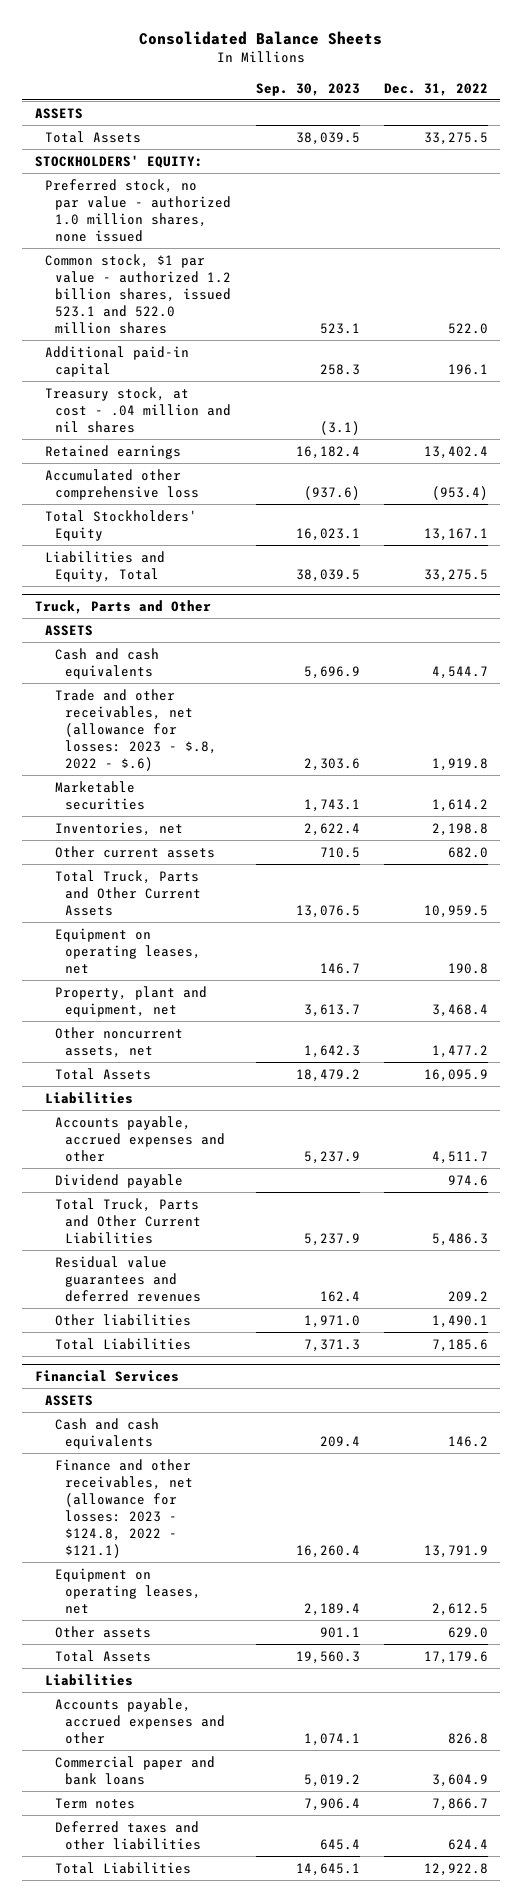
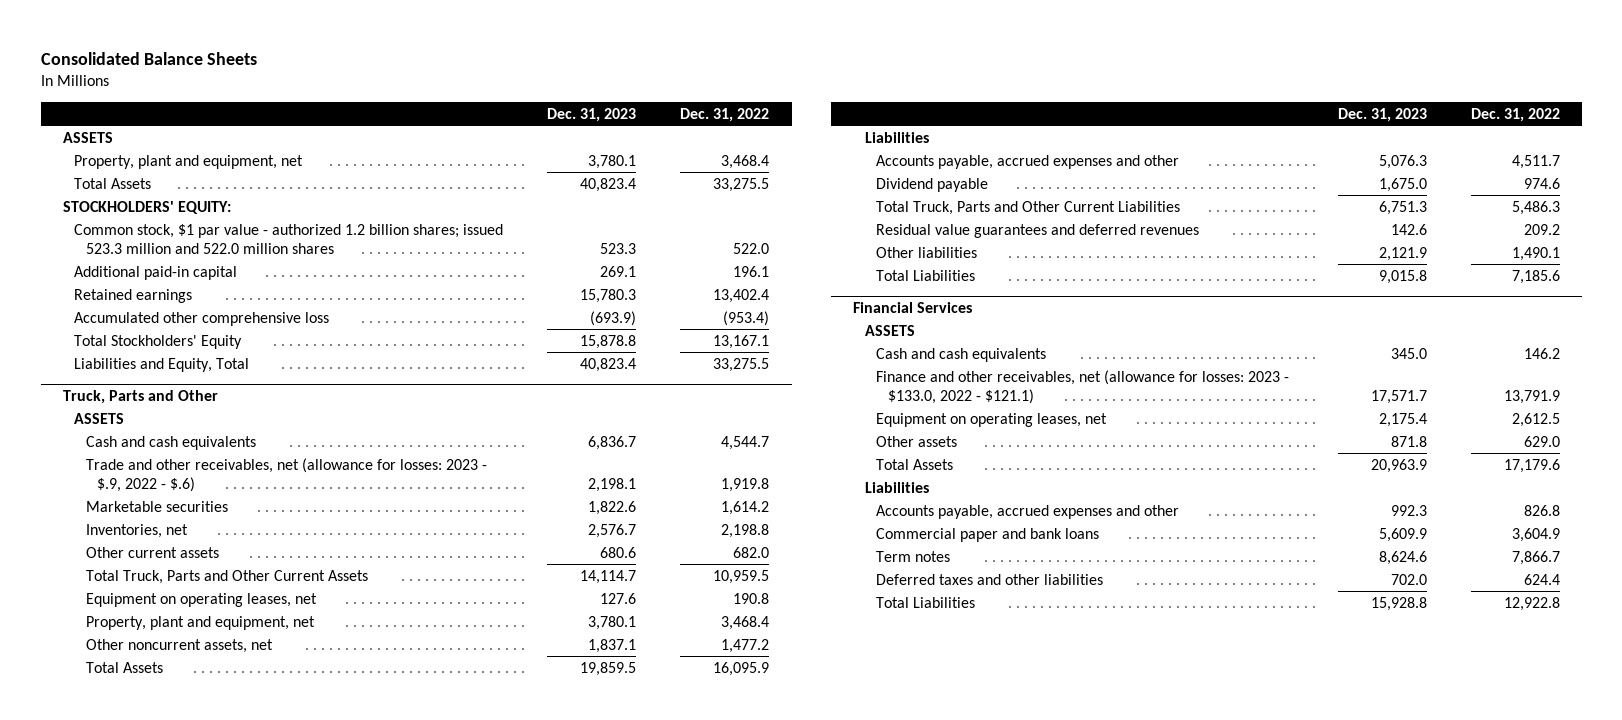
[255,82,360,96] Sep. 30, 2023 -> none
none -> [547,107,637,122] Dec. 31, 2023
none -> [74,154,304,169] Property, plant and equipment, net
[44,178,231,243] Preferred stock, no par value - authorized 1.0 million shares, none issued -> none
[44,253,231,335] Common stock, $1 par value - authorized 1.2 billion shares, issued 523.1 and 522.0 million shares -> [74,223,504,254] Common stock, $1 par value - authorized 1.2 billion shares; issued 523.3 million and 522.0 million shares
[44,386,231,433] Treasury stock, at cost - .04 million and nil shares -> none
[54,688,217,772] Trade and other receivables, net (allowance for losses: 2023 - $.8, 2022 - $.6) -> [85,457,487,492] Trade and other receivables, net (allowance for losses: 2023 - $.9, 2022 - $.6)
[54,1458,193,1559] Finance and other receivables, net (allowance for losses: 2023 - $124.8, 2022 - $121.1) -> [876,369,1290,404] Finance and other receivables, net (allowance for losses: 2023 - $133.0, 2022 - $121.1)

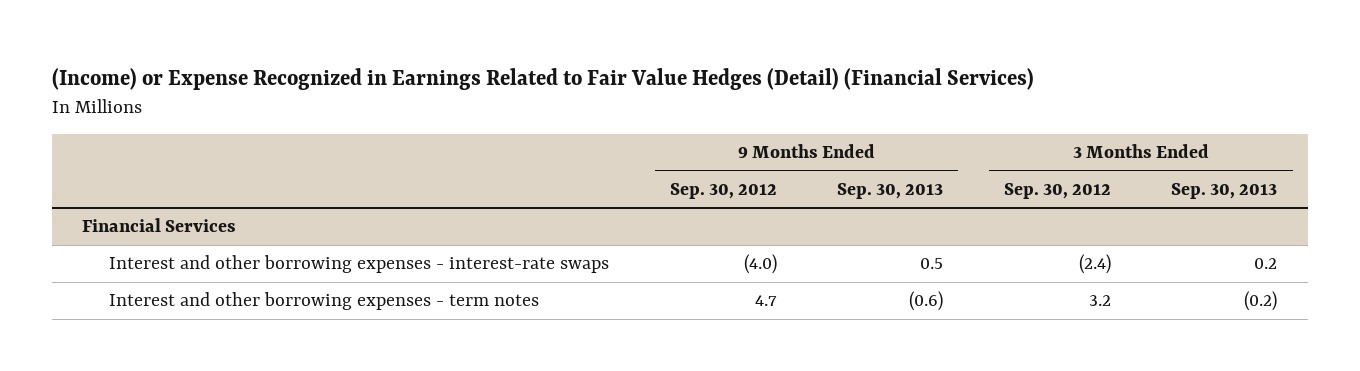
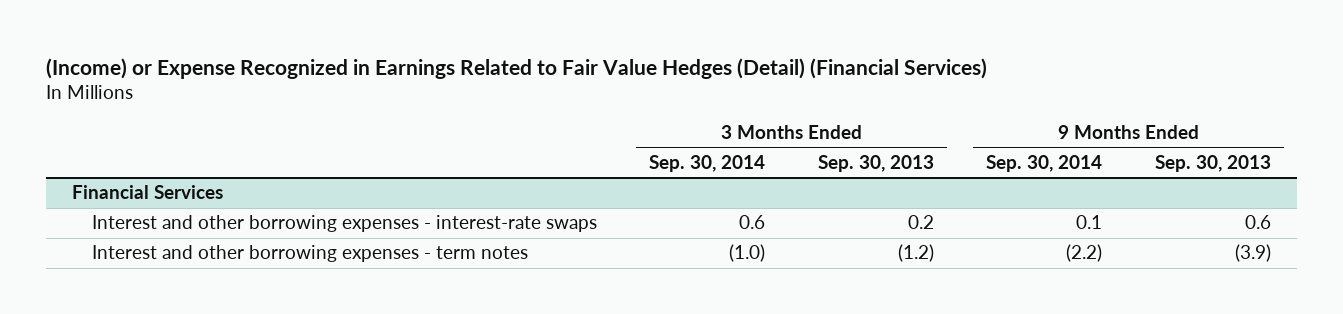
[669,182,777,199] Sep. 30, 2012 -> none
[1003,182,1111,199] Sep. 30, 2012 -> none
none -> [649,154,766,172] Sep. 30, 2014
none -> [986,154,1103,172] Sep. 30, 2014
[920,258,944,270] 0.5 -> [1244,215,1271,230] 0.6
[909,291,944,312] (0.6) -> [1234,244,1271,263] (3.9)
[1244,291,1278,312] (0.2) -> [897,244,934,263] (1.2)

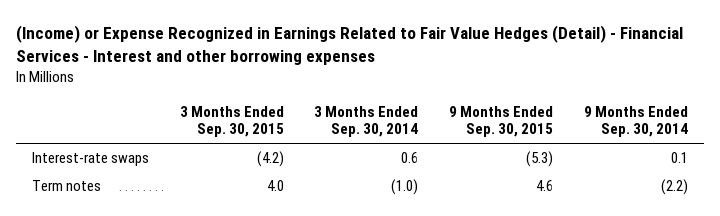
[46,57,988,79] (Income) or Expense Recognized in Earnings Related to Fair Value Hedges (Detail) (Financial Services) -> [16,25,684,66] (Income) or Expense Recognized in Earnings Related to Fair Value Hedges (Detail) - Financial Services - Interest and other borrowing expenses
[817,154,934,172] Sep. 30, 2013 -> none
[1154,154,1271,172] Sep. 30, 2013 -> none
none -> [179,105,284,138] 3 Months Ended Sep. 30, 2015
none -> [449,105,554,138] 9 Months Ended Sep. 30, 2015
[72,185,224,200] Financial Services -> none
[91,215,597,233] Interest and other borrowing expenses - interest-rate swaps -> [31,152,149,167] Interest-rate swaps
[91,245,528,263] Interest and other borrowing expenses - term notes -> [31,180,101,192] Term notes

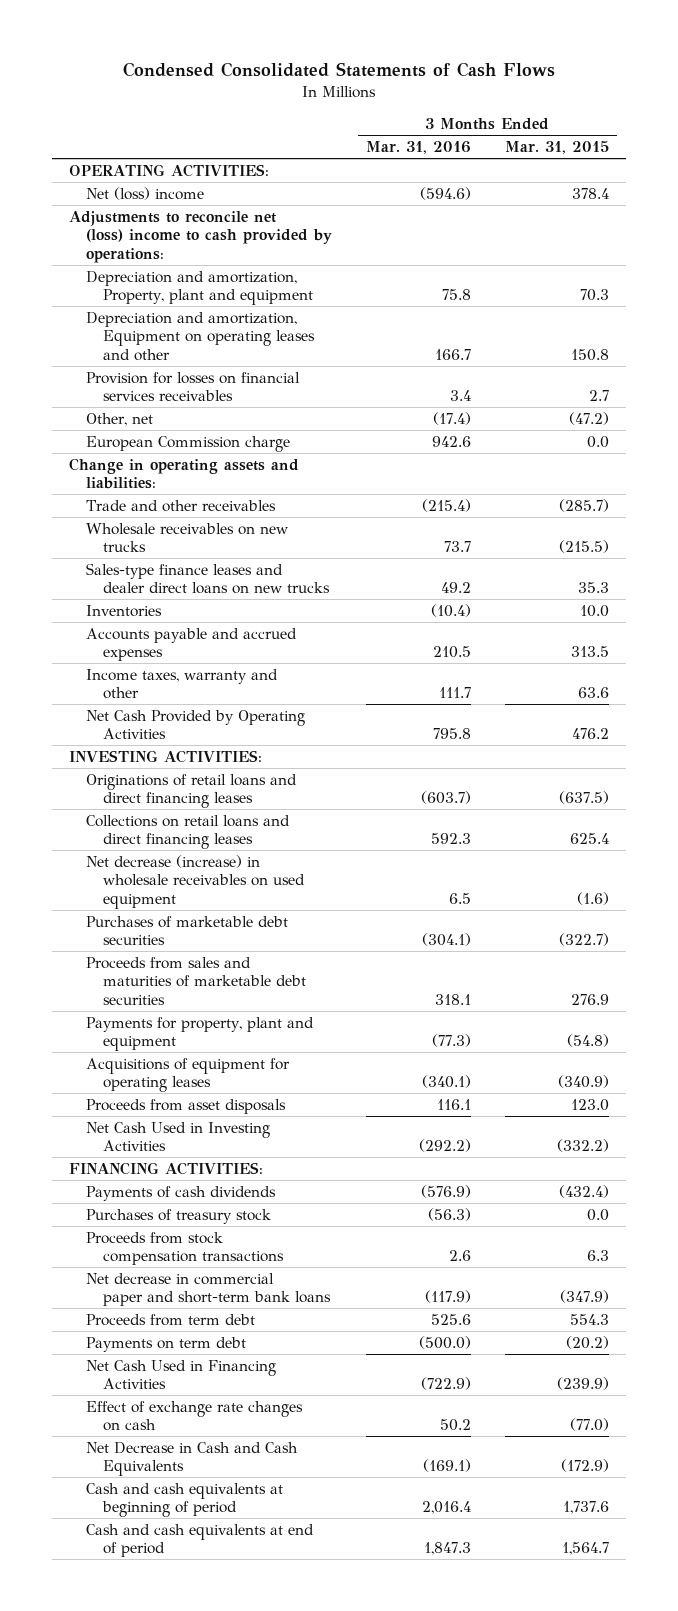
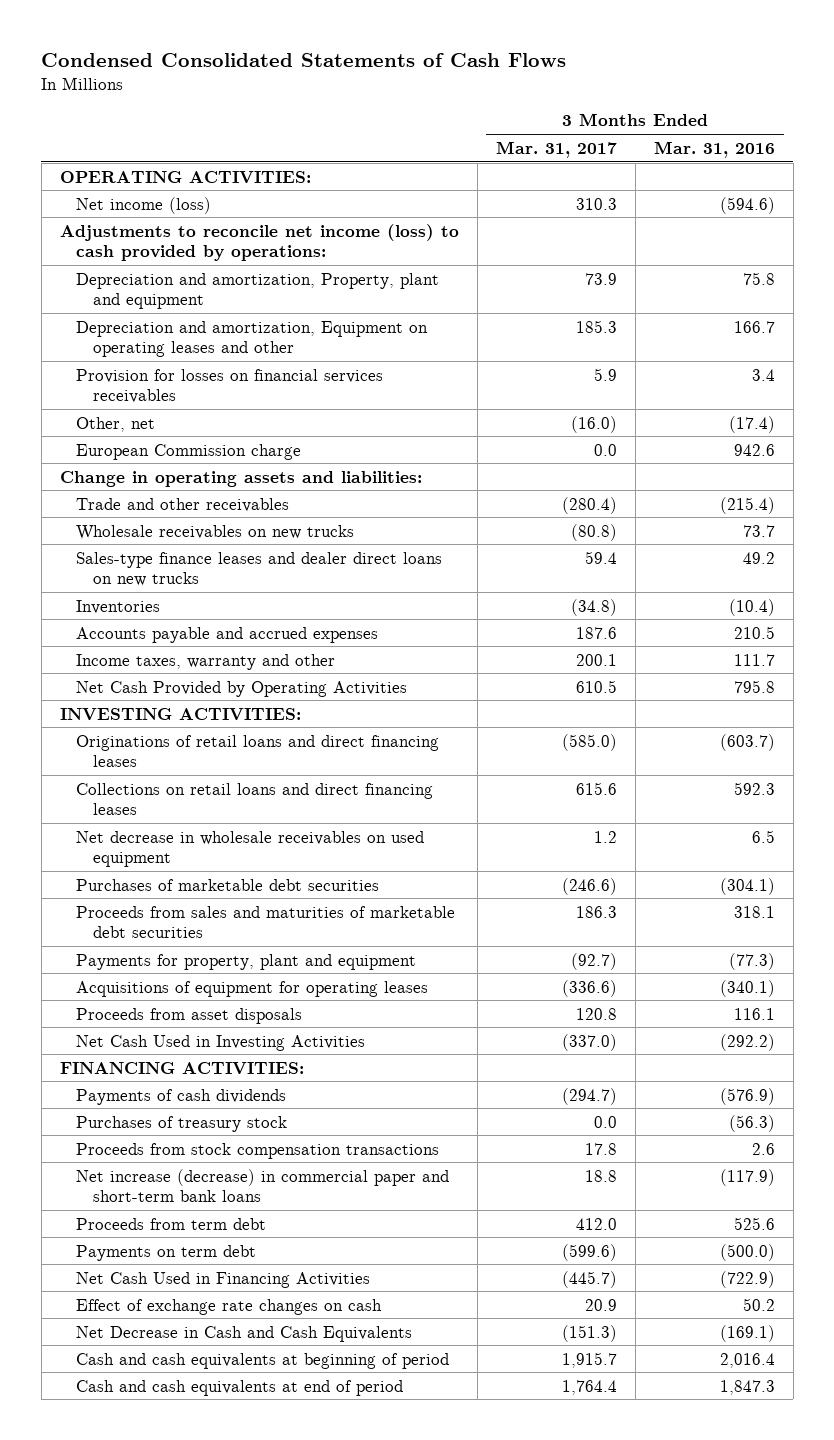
[504,141,609,155] Mar. 31, 2015 -> none
none -> [495,140,617,158] Mar. 31, 2017
[86,186,205,200] Net (loss) income -> [76,196,212,214] Net income (loss)
[69,210,333,263] Adjustments to reconcile net (loss) income to cash provided by operations: -> [59,223,459,261] Adjustments to reconcile net income (loss) to cash provided by operations:
[86,854,305,909] Net decrease (increase) in wholesale receivables on used equipment -> [76,830,425,867] Net decrease in wholesale receivables on used equipment
[86,1272,331,1307] Net decrease in commercial paper and short-term bank loans -> [76,1168,450,1202] Net increase (decrease) in commercial paper and short-term bank loans

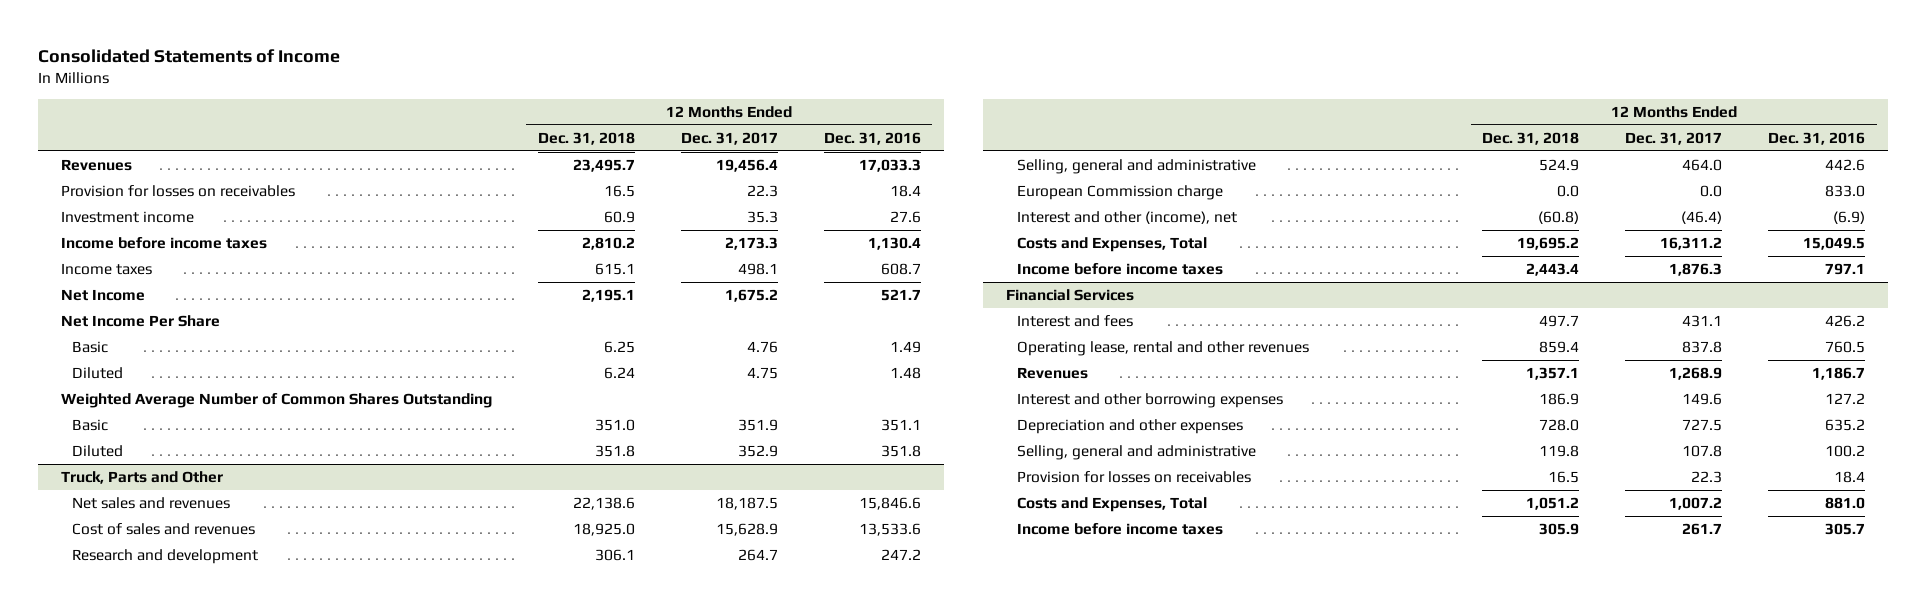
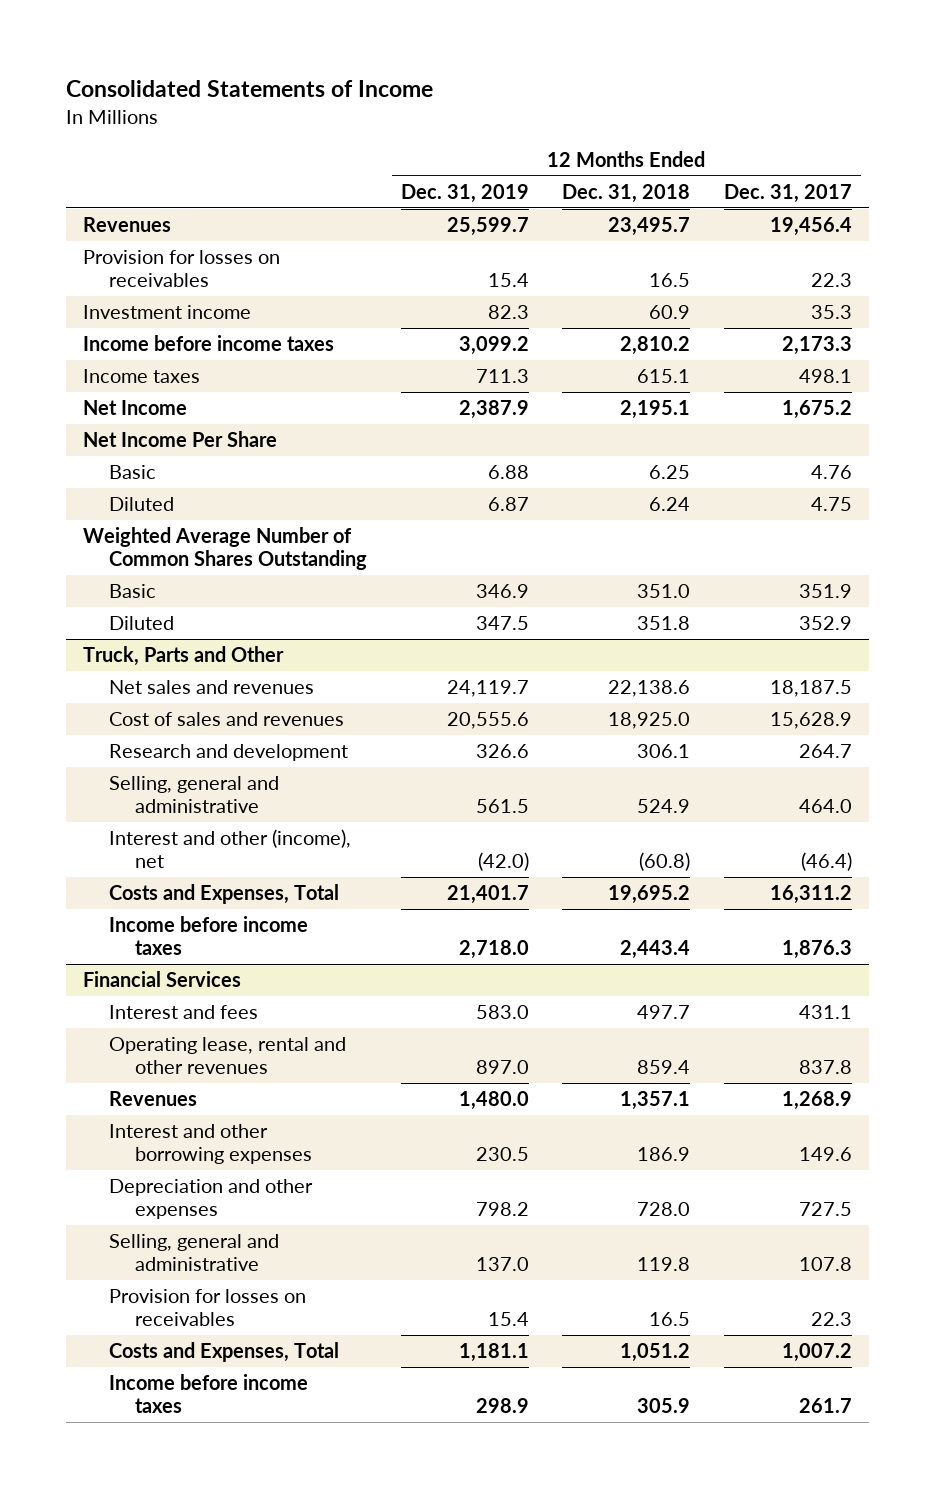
[823,131,921,145] Dec. 31, 2016 -> none
none -> [400,183,529,203] Dec. 31, 2019
[1016,184,1223,200] European Commission charge -> none

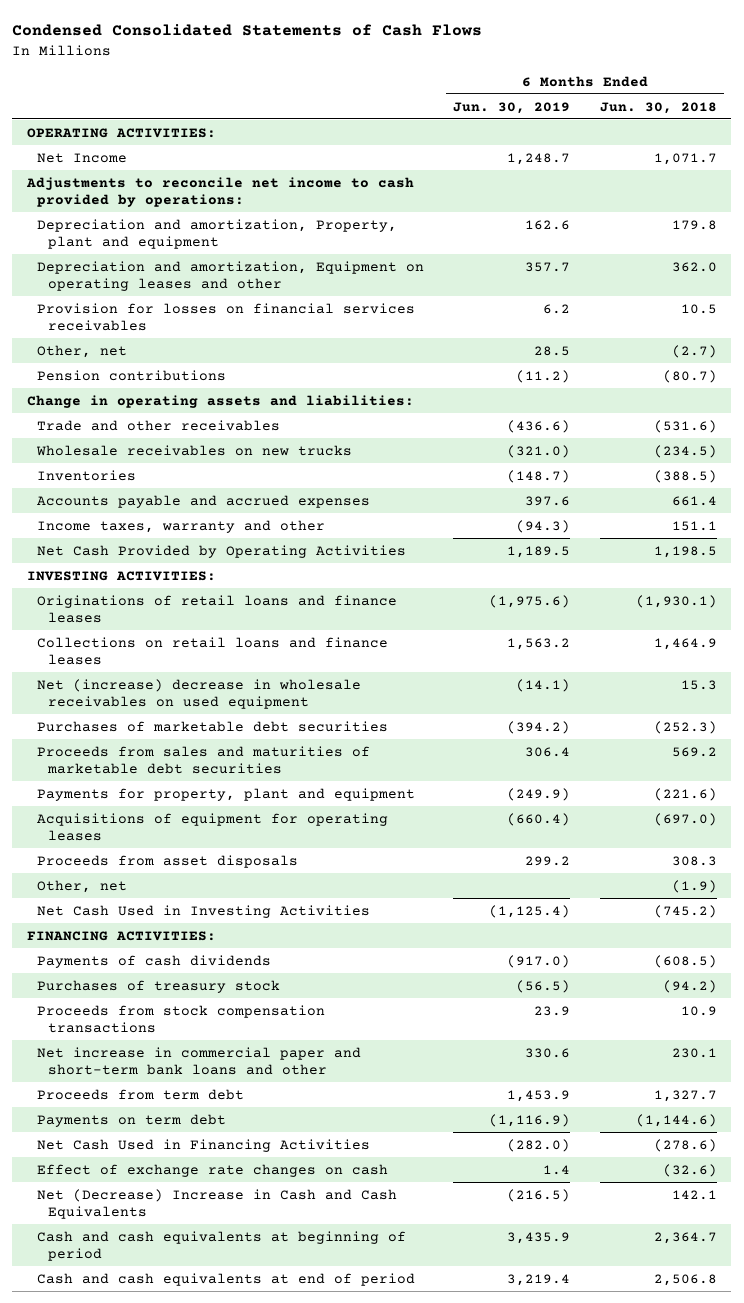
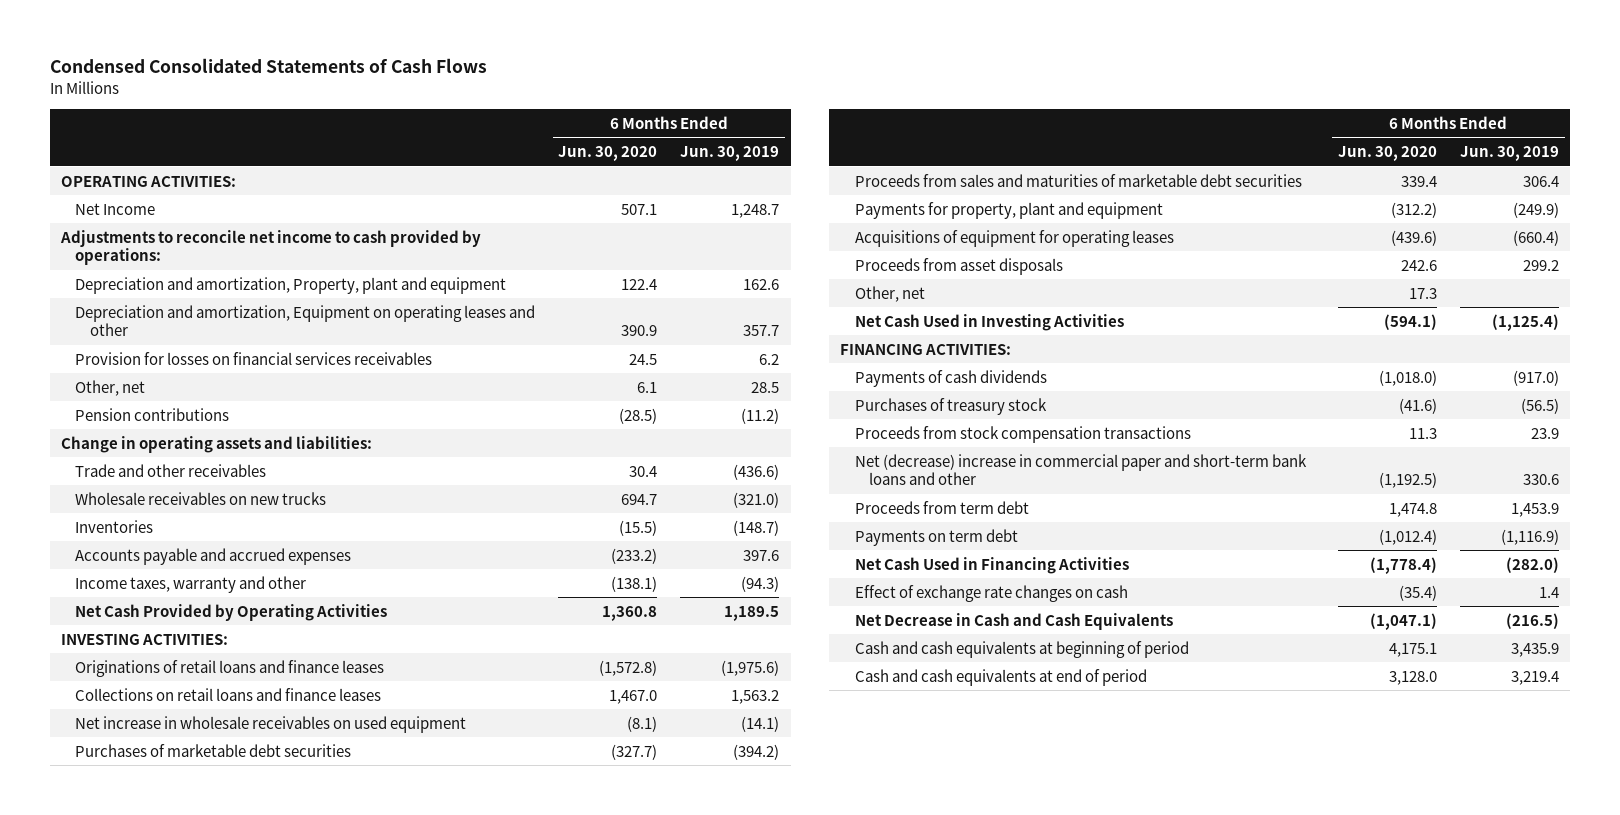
[599,101,717,114] Jun. 30, 2018 -> none
none -> [558,146,658,162] Jun. 30, 2020
[37,678,362,709] Net (increase) decrease in wholesale receivables on used equipment -> [75,715,467,733] Net increase in wholesale receivables on used equipment
[37,1046,362,1075] Net increase in commercial paper and short-term bank loans and other -> [854,453,1307,486] Net (decrease) increase in commercial paper and short-term bank loans and other
[37,1188,398,1219] Net (Decrease) Increase in Cash and Cash Equivalents -> [854,612,1173,630] Net Decrease in Cash and Cash Equivalents

